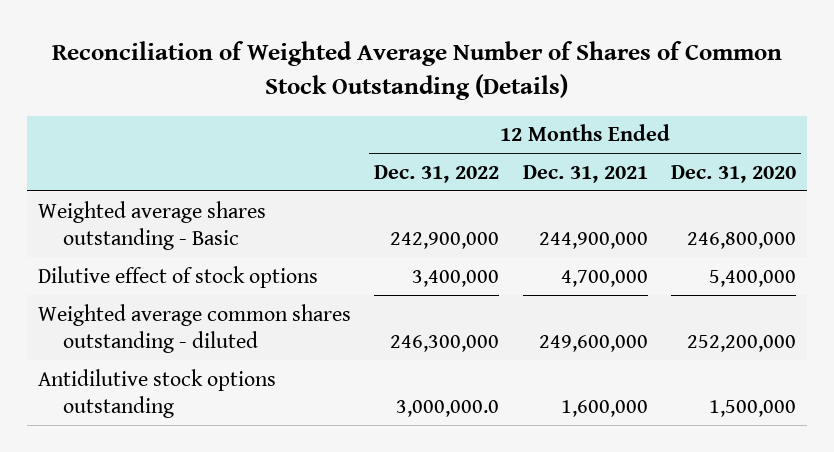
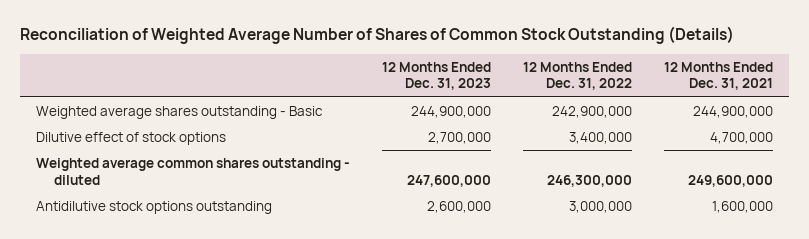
[670,164,796,183] Dec. 31, 2020 -> none
none -> [381,61,491,91] 12 Months Ended Dec. 31, 2023
[396,400,500,418] 3,000,000.0 -> [568,201,632,214] 3,000,000

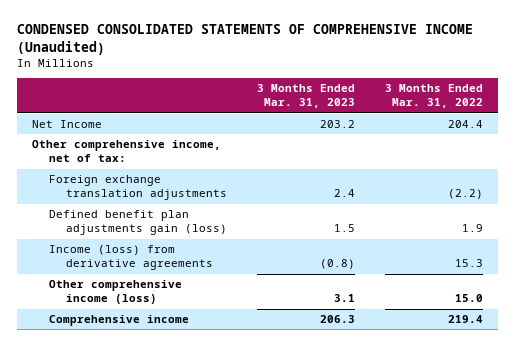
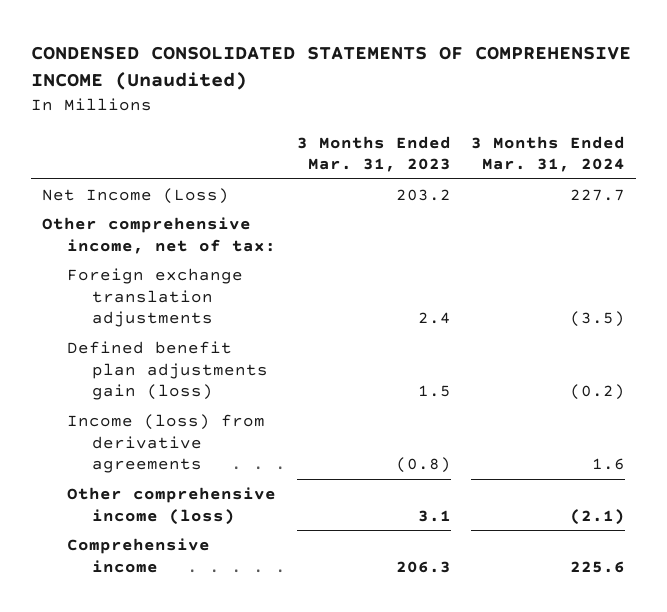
[384,84,483,109] 3 Months Ended Mar. 31, 2022 -> none
none -> [471,135,626,173] 3 Months Ended Mar. 31, 2024
[32,120,103,129] Net Income -> [41,187,229,204] Net Income (Loss)

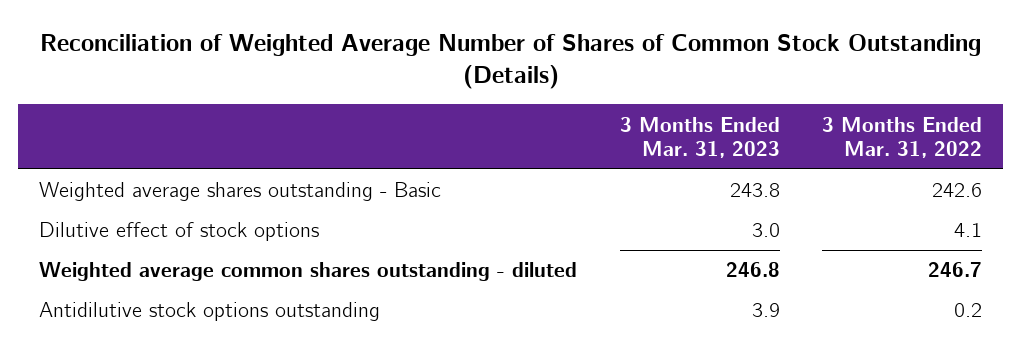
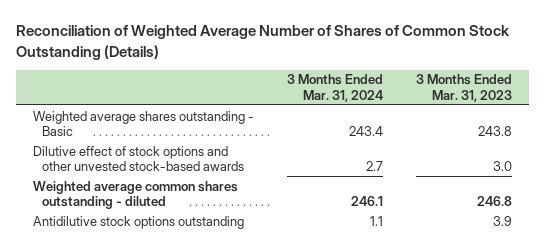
[821,116,982,158] 3 Months Ended Mar. 31, 2022 -> none
none -> [286,74,383,102] 3 Months Ended Mar. 31, 2024
[39,222,320,242] Dilutive effect of stock options -> [32,145,245,172] Dilutive effect of stock options and other unvested stock-based awards

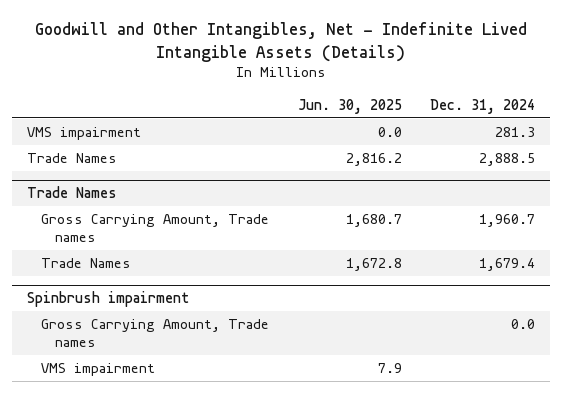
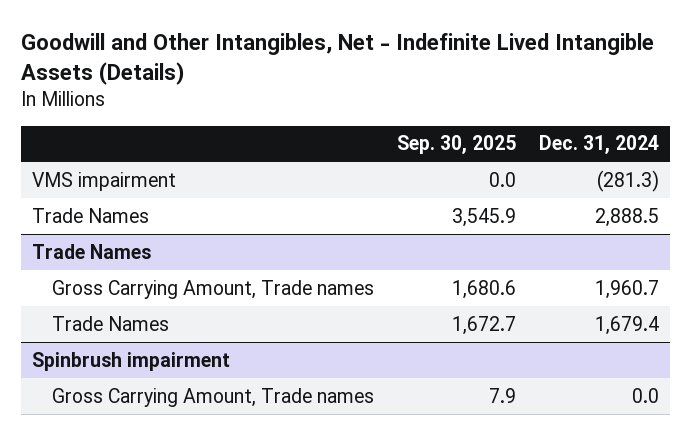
[297,98,402,114] Jun. 30, 2025 -> none
none -> [396,135,516,155] Sep. 30, 2025
[495,127,536,138] 281.3 -> [596,169,659,192] (281.3)
[40,363,155,377] VMS impairment -> none

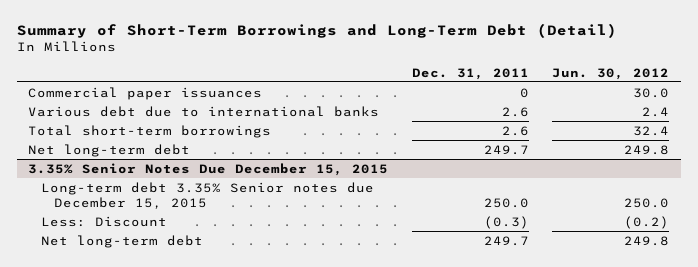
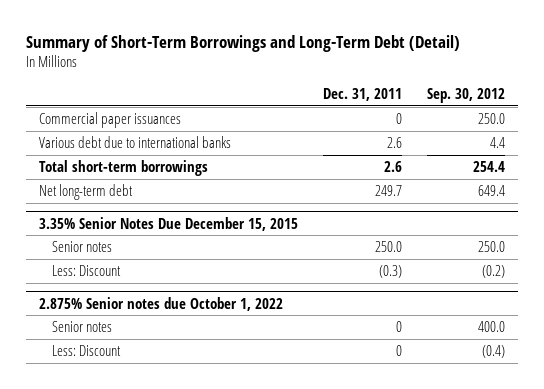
[552,67,670,80] Jun. 30, 2012 -> none
none -> [427,87,506,103] Sep. 30, 2012
[41,181,375,209] Long-term debt 3.35% Senior notes due December 15, 2015 -> [52,241,113,253] Senior notes
[41,234,204,248] Net long-term debt -> none
none -> [38,296,283,311] 2.875% Senior notes due October 1, 2022
none -> [52,321,113,333] Senior notes
none -> [52,345,122,357] Less: Discount

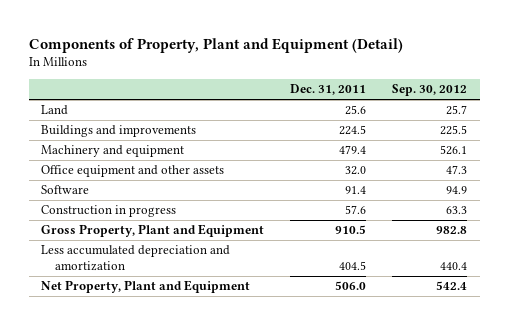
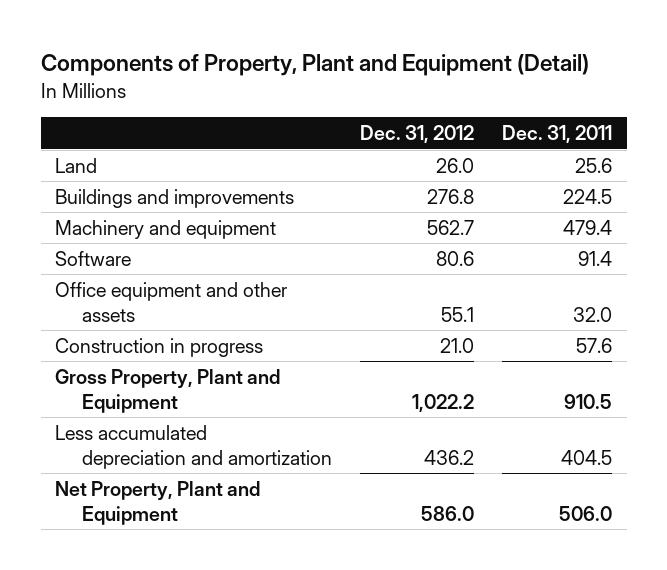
[392,84,468,97] Sep. 30, 2012 -> none
none -> [359,125,474,144] Dec. 31, 2012
[41,165,225,178] Office equipment and other assets -> [54,281,287,322] Office equipment and other assets

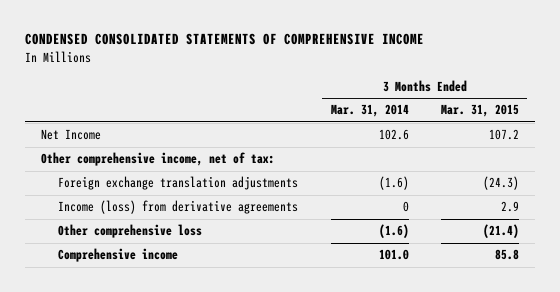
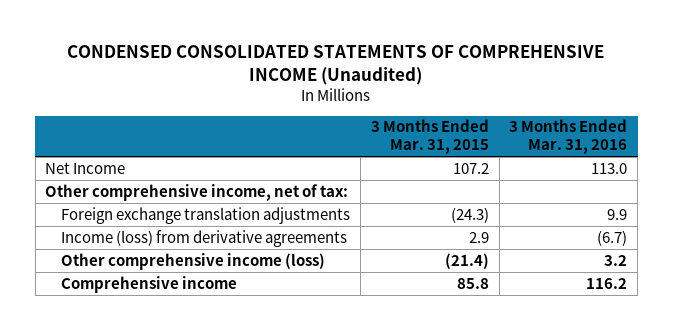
[24,33,424,46] CONDENSED CONSOLIDATED STATEMENTS OF COMPREHENSIVE INCOME -> [67,45,605,86] CONDENSED CONSOLIDATED STATEMENTS OF COMPREHENSIVE INCOME (Unaudited)
[330,104,409,118] Mar. 31, 2014 -> none
none -> [509,119,628,155] 3 Months Ended Mar. 31, 2016
[57,224,202,239] Other comprehensive loss -> [61,252,326,270] Other comprehensive income (loss)

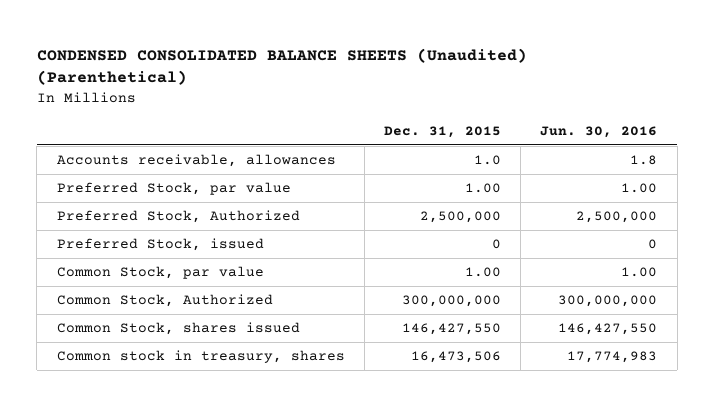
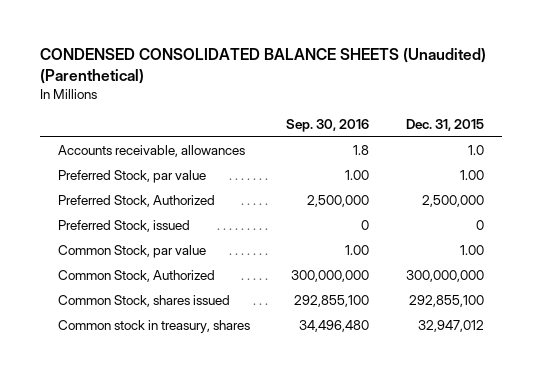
[540,125,658,138] Jun. 30, 2016 -> none
none -> [286,119,370,133] Sep. 30, 2016
[401,323,501,336] 146,427,550 -> [408,295,484,308] 292,855,100
[410,351,501,364] 16,473,506 -> [417,320,484,333] 32,947,012

